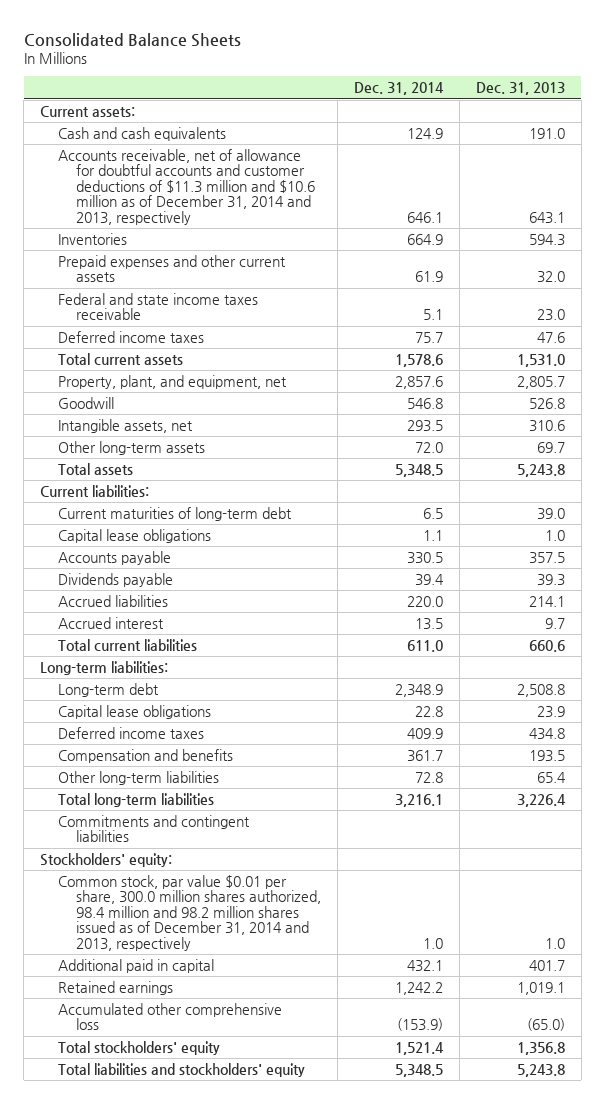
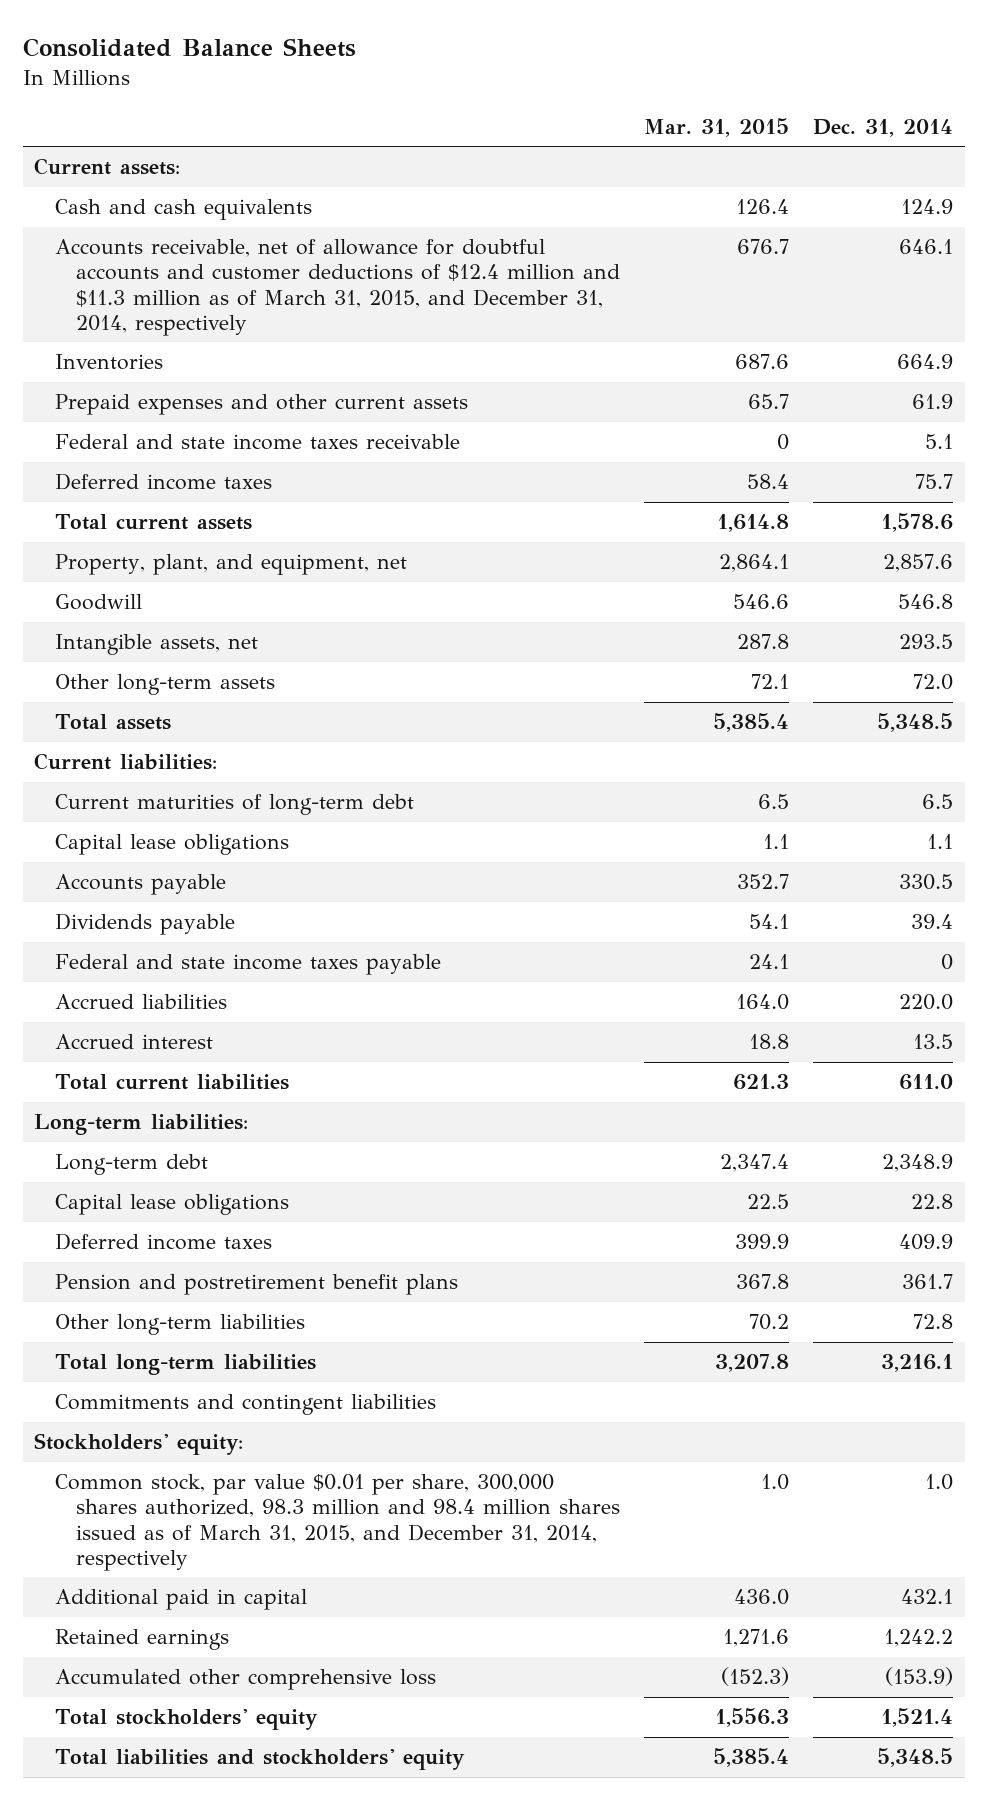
[475,82,565,96] Dec. 31, 2013 -> none
none -> [644,117,790,137] Mar. 31, 2015
[58,148,315,225] Accounts receivable, net of allowance for doubtful accounts and customer deductions of $11.3 million and $10.6 million as of December 31, 2014 and 2013, respectively -> [55,239,621,336] Accounts receivable, net of allowance for doubtful accounts and customer deductions of $12.4 million and $11.3 million as of March 31, 2015, and December 31, 2014, respectively
none -> [55,954,442,976] Federal and state income taxes payable
[58,748,234,763] Compensation and benefits -> [55,1274,459,1296] Pension and postretirement benefit plans
[58,874,321,951] Common stock, par value $0.01 per share, 300.0 million shares authorized, 98.4 million and 98.2 million shares issued as of December 31, 2014 and 2013, respectively -> [55,1474,621,1571] Common stock, par value $0.01 per share, 300,000 shares authorized, 98.3 million and 98.4 million shares issued as of March 31, 2015, and December 31, 2014, respectively

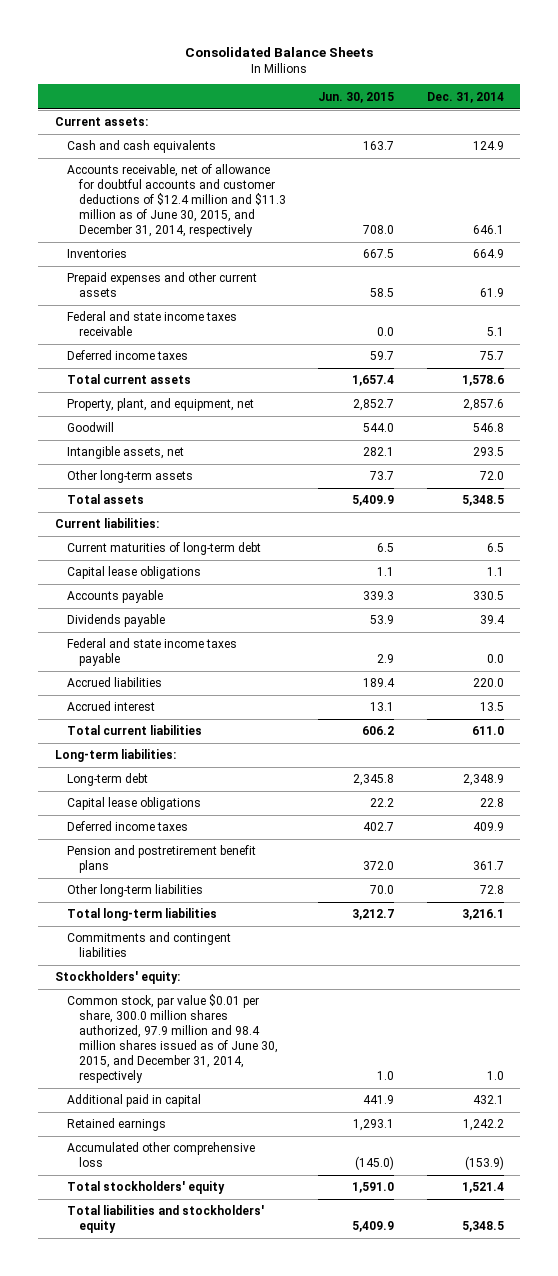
[644,117,790,137] Mar. 31, 2015 -> none
none -> [318,91,395,103] Jun. 30, 2015
[55,239,621,336] Accounts receivable, net of allowance for doubtful accounts and customer deductions of $12.4 million and $11.3 million as of March 31, 2015, and December 31, 2014, respectively -> [66,164,286,238] Accounts receivable, net of allowance for doubtful accounts and customer deductions of $12.4 million and $11.3 million as of June 30, 2015, and December 31, 2014, respectively
[941,954,954,971] 0 -> [486,654,504,664] 0.0
[55,1474,621,1571] Common stock, par value $0.01 per share, 300,000 shares authorized, 98.3 million and 98.4 million shares issued as of March 31, 2015, and December 31, 2014, respectively -> [66,994,278,1083] Common stock, par value $0.01 per share, 300.0 million shares authorized, 97.9 million and 98.4 million shares issued as of June 30, 2015, and December 31, 2014, respectively

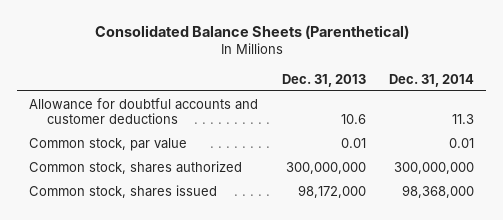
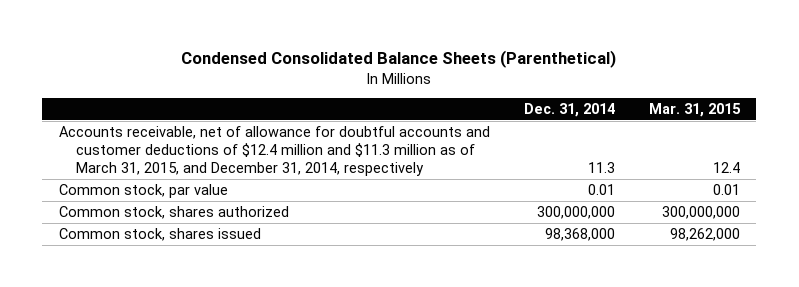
[94,25,409,40] Consolidated Balance Sheets (Parenthetical) -> [181,50,617,69] Condensed Consolidated Balance Sheets (Parenthetical)
[281,73,366,87] Dec. 31, 2013 -> none
none -> [648,103,741,118] Mar. 31, 2015
[29,97,259,124] Allowance for doubtful accounts and customer deductions -> [59,125,491,176] Accounts receivable, net of allowance for doubtful accounts and customer deductions of $12.4 million and $11.3 million as of March 31, 2015, and December 31, 2014, respectively

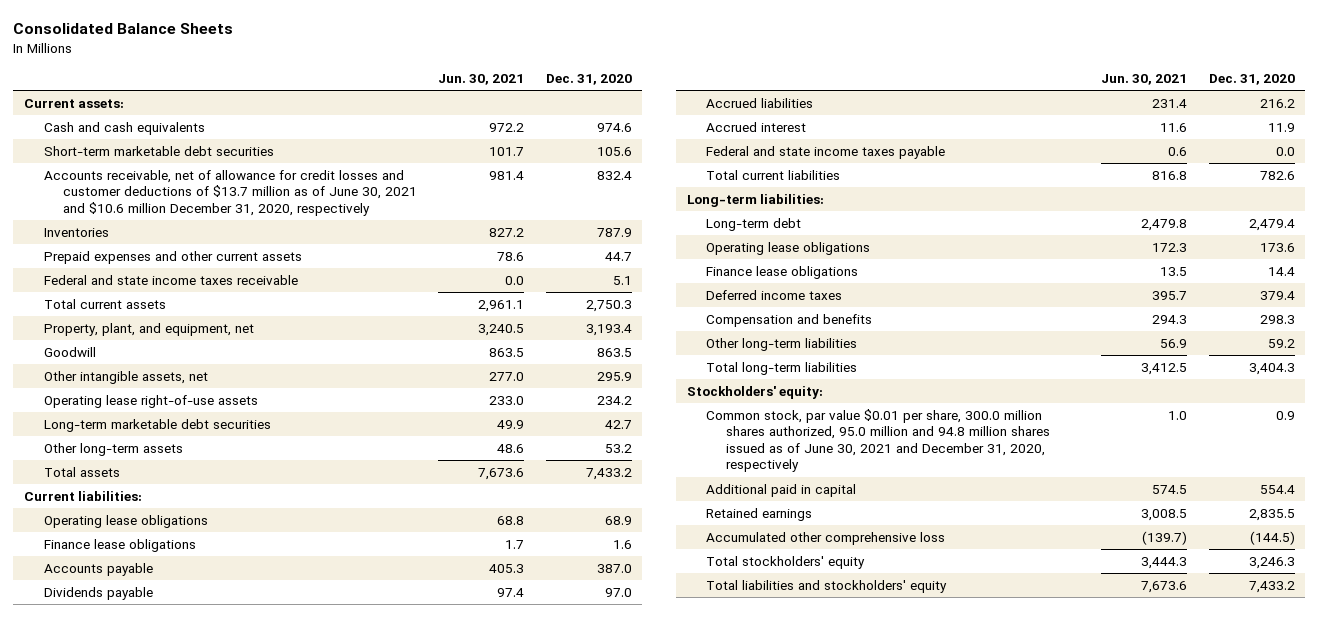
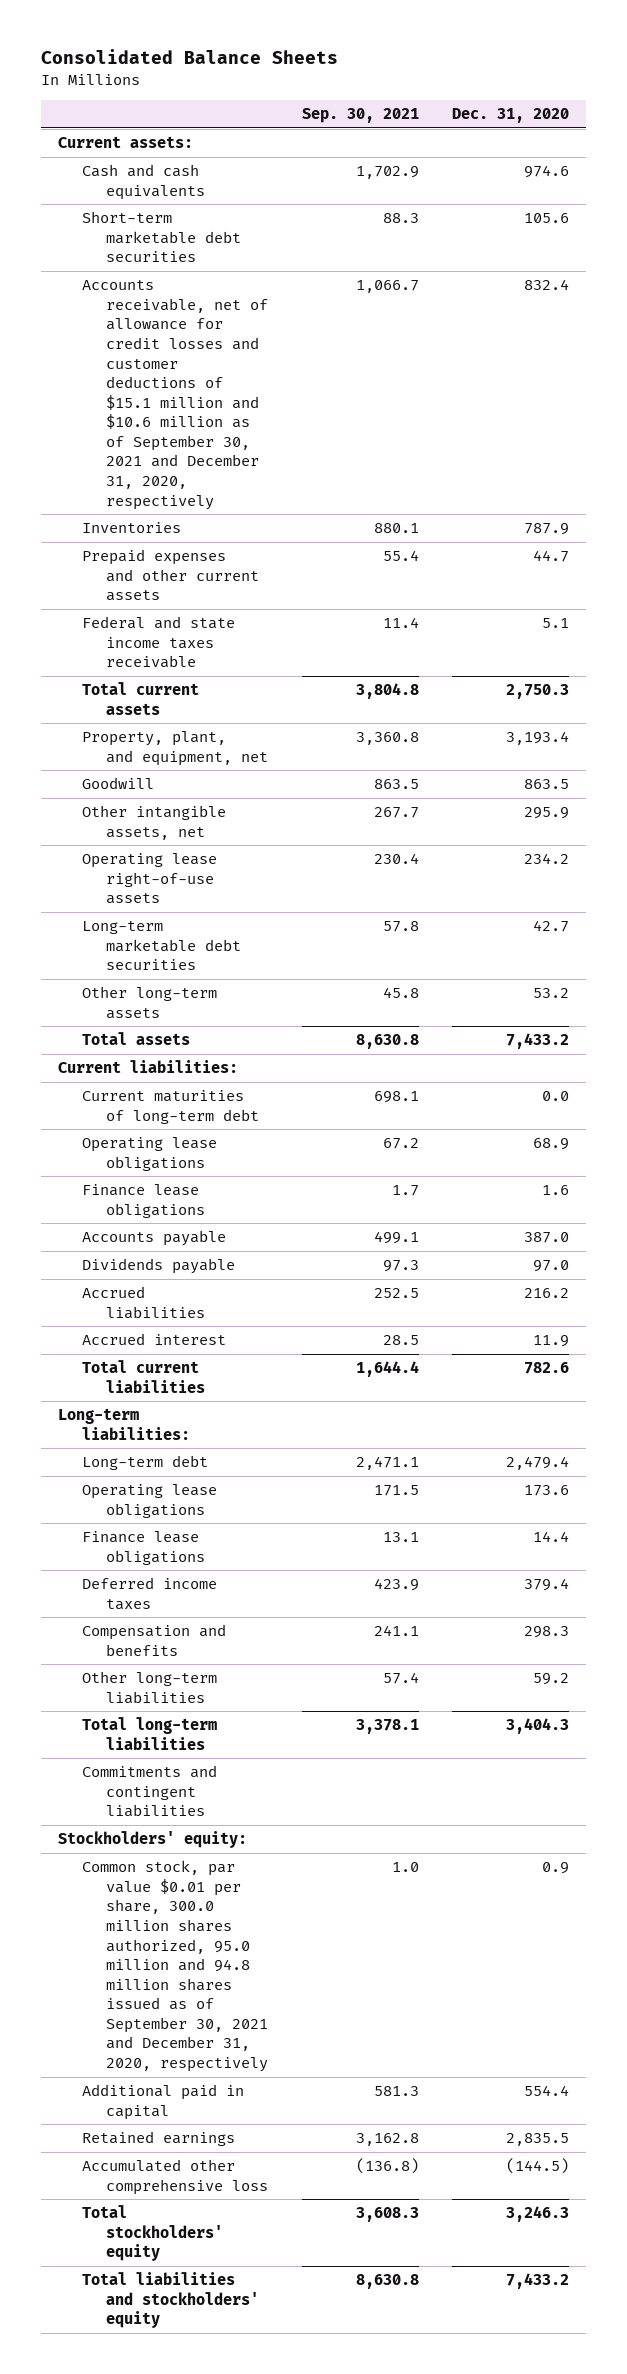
[438,74,525,86] Jun. 30, 2021 -> none
none -> [301,108,419,124] Sep. 30, 2021
[43,169,418,216] Accounts receivable, net of allowance for credit losses and customer deductions of $13.7 million as of June 30, 2021 and $10.6 million December 31, 2020, respectively -> [81,280,268,510] Accounts receivable, net of allowance for credit losses and customer deductions of $15.1 million and $10.6 million as of September 30, 2021 and December 31, 2020, respectively
none -> [81,1090,259,1124] Current maturities of long-term debt
[706,145,946,159] Federal and state income taxes payable -> none
none -> [81,1765,217,1818] Commitments and contingent liabilities
[706,408,1050,473] Common stock, par value $0.01 per share, 300.0 million shares authorized, 95.0 million and 94.8 million shares issued as of June 30, 2021 and December 31, 2020, respectively -> [81,1860,268,2072] Common stock, par value $0.01 per share, 300.0 million shares authorized, 95.0 million and 94.8 million shares issued as of September 30, 2021 and December 31, 2020, respectively

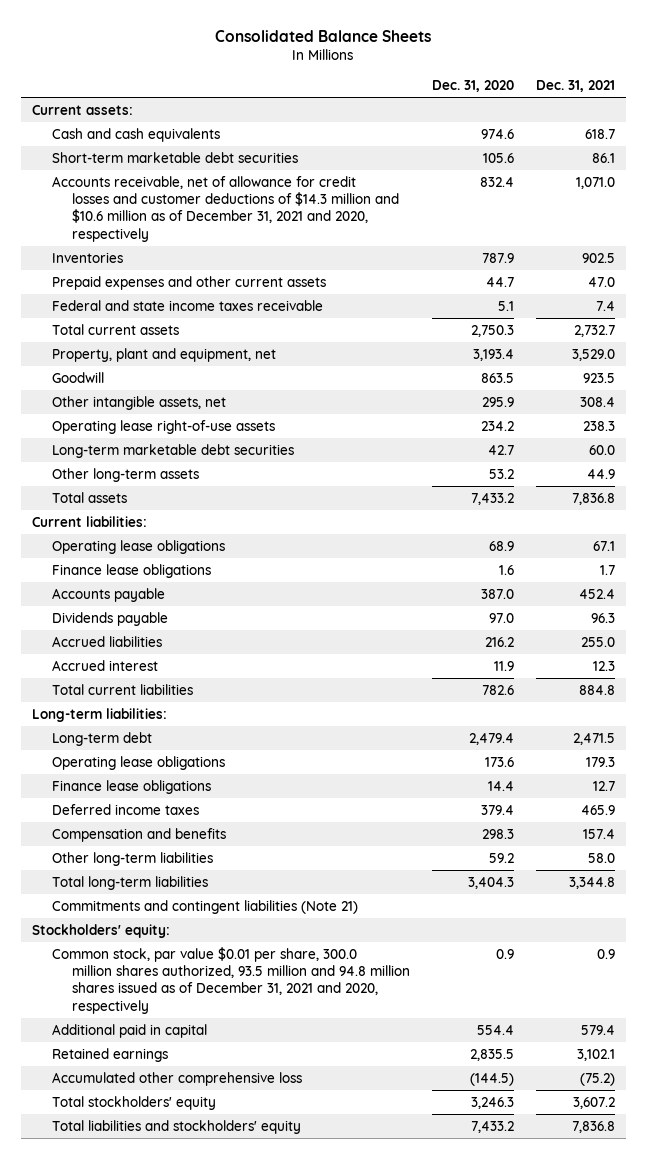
[301,108,419,124] Sep. 30, 2021 -> none
none -> [535,80,615,93] Dec. 31, 2021
[81,280,268,510] Accounts receivable, net of allowance for credit losses and customer deductions of $15.1 million and $10.6 million as of September 30, 2021 and December 31, 2020, respectively -> [51,175,399,242] Accounts receivable, net of allowance for credit losses and customer deductions of $14.3 million and $10.6 million as of December 31, 2021 and 2020, respectively
[81,731,268,766] Property, plant, and equipment, net -> [51,347,276,362] Property, plant and equipment, net
[81,1090,259,1124] Current maturities of long-term debt -> none
[81,1765,217,1818] Commitments and contingent liabilities -> [51,899,358,914] Commitments and contingent liabilities (Note 21)
[81,1860,268,2072] Common stock, par value $0.01 per share, 300.0 million shares authorized, 95.0 million and 94.8 million shares issued as of September 30, 2021 and December 31, 2020, respectively -> [51,946,410,1014] Common stock, par value $0.01 per share, 300.0 million shares authorized, 93.5 million and 94.8 million shares issued as of December 31, 2021 and 2020, respectively

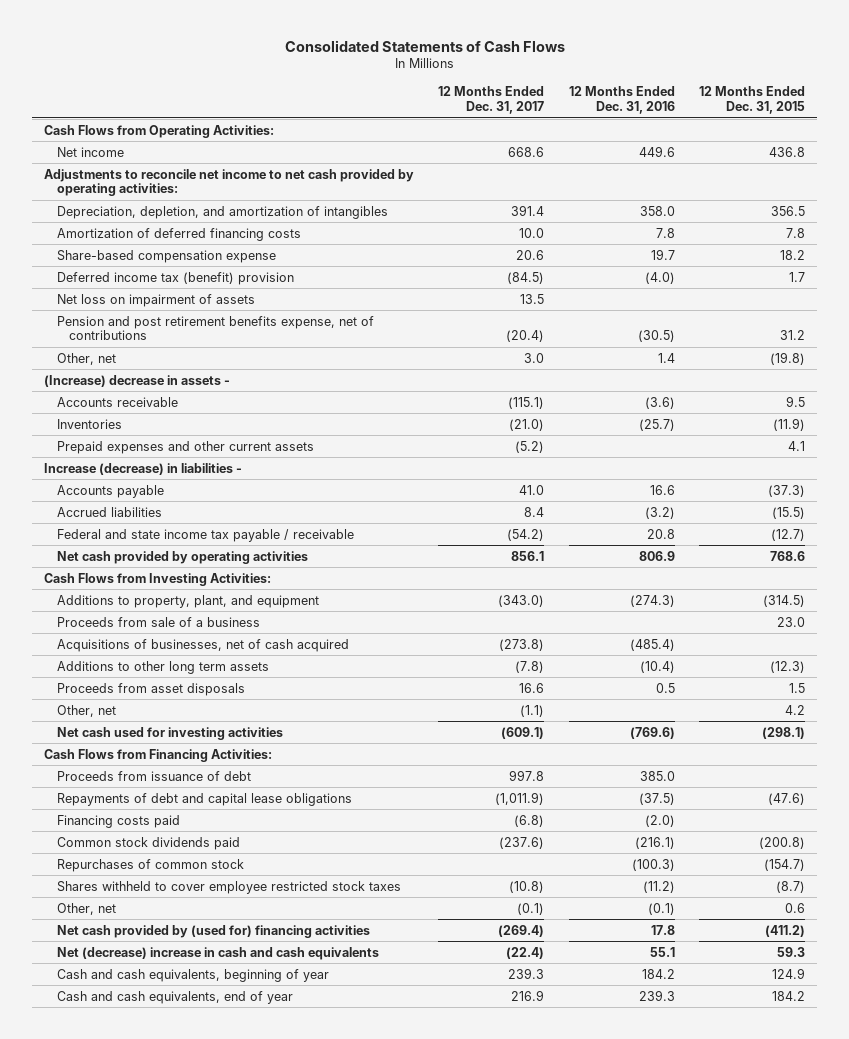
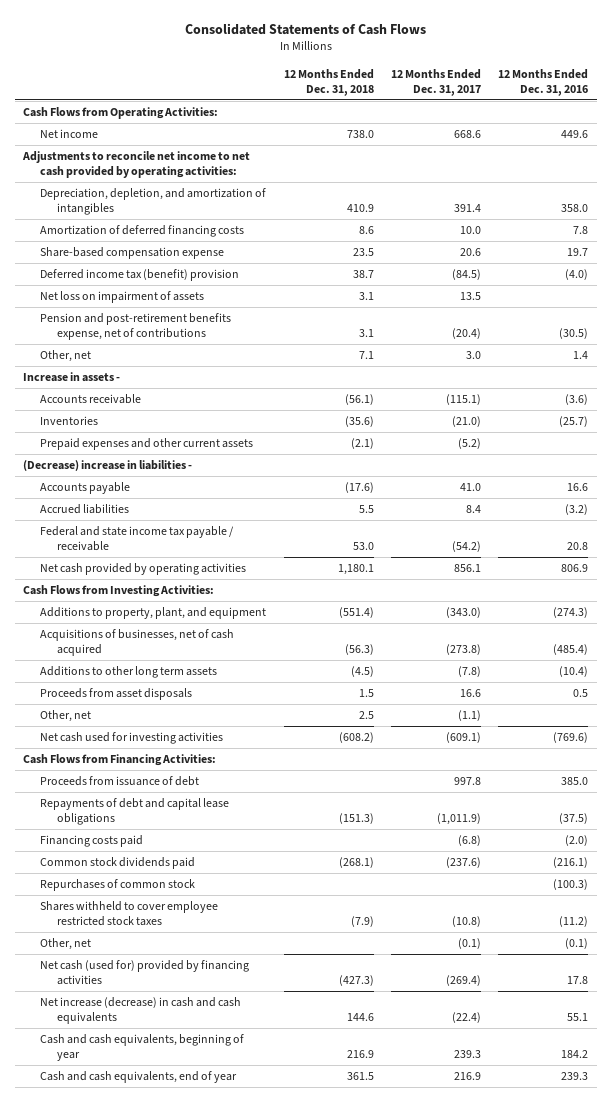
[698,86,805,115] 12 Months Ended Dec. 31, 2015 -> none
none -> [283,68,374,96] 12 Months Ended Dec. 31, 2018
[56,315,374,341] Pension and post retirement benefits expense, net of contributions -> [40,313,232,341] Pension and post-retirement benefits expense, net of contributions
[44,374,231,387] (Increase) decrease in assets - -> [23,372,121,383] Increase in assets -
[44,462,243,475] Increase (decrease) in liabilities - -> [23,460,193,472] (Decrease) increase in liabilities -
[56,616,260,627] Proceeds from sale of a business -> none
[56,924,370,938] Net cash provided by (used for) financing activities -> [40,960,250,986] Net cash (used for) provided by financing activities
[56,946,379,960] Net (decrease) increase in cash and cash equivalents -> [40,997,242,1025] Net increase (decrease) in cash and cash equivalents

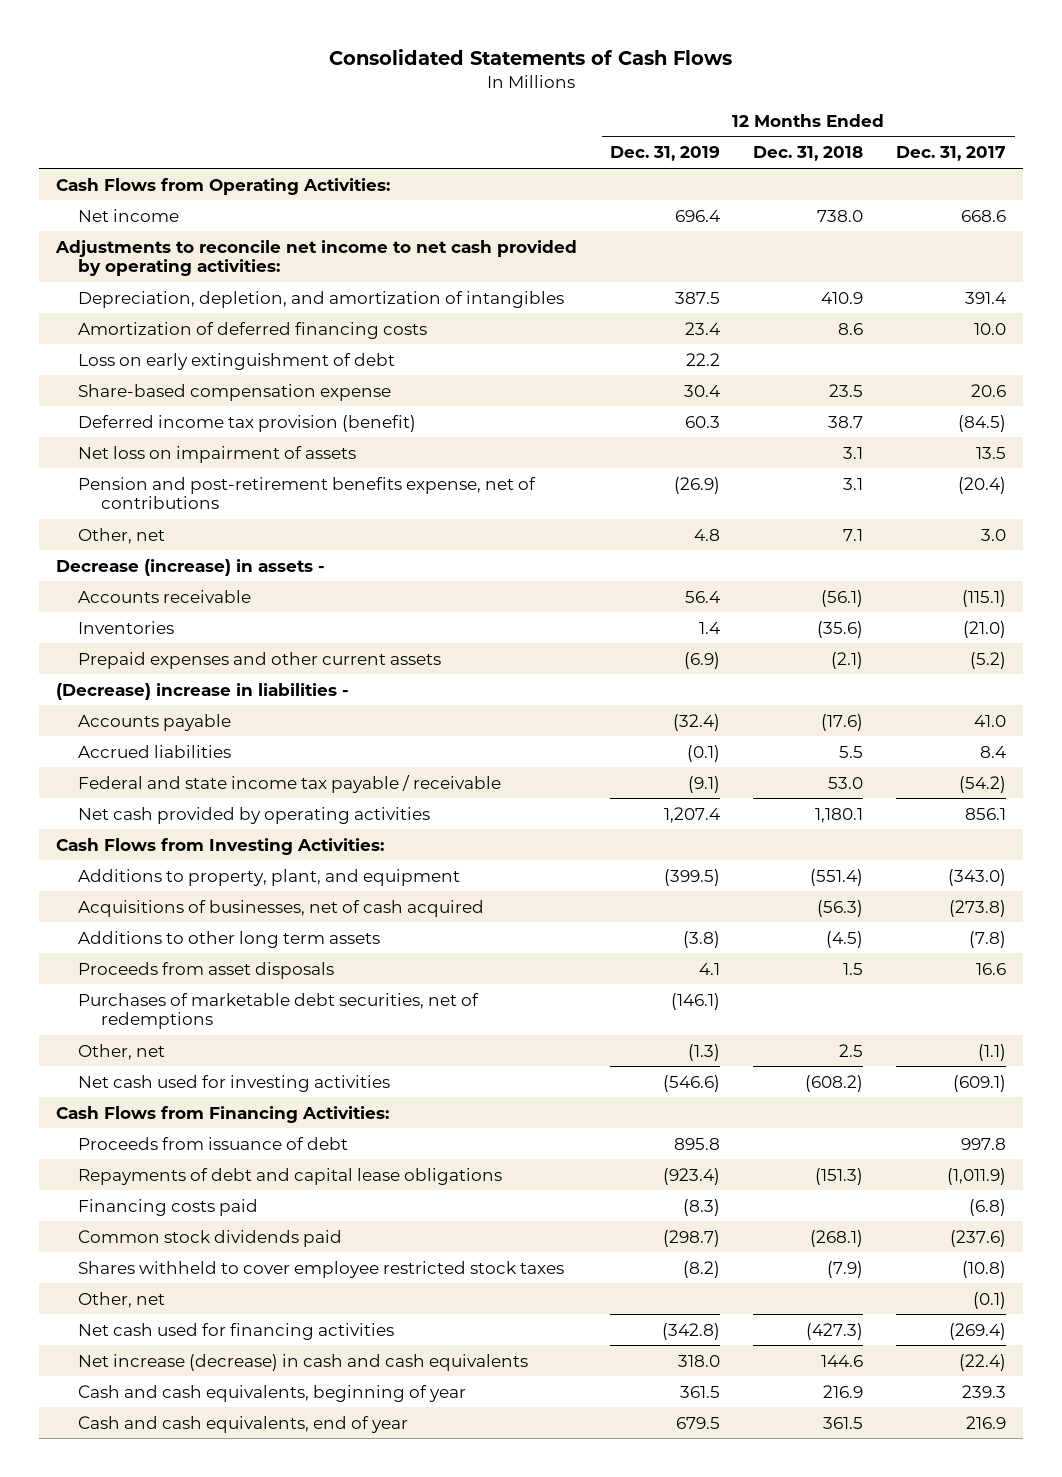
[498,68,589,96] 12 Months Ended Dec. 31, 2016 -> none
none -> [609,146,720,162] Dec. 31, 2019
none -> [78,352,396,370] Loss on early extinguishment of debt
[40,269,240,282] Deferred income tax (benefit) provision -> [78,414,417,432] Deferred income tax provision (benefit)
[23,372,121,383] Increase in assets - -> [55,558,325,576] Decrease (increase) in assets -
none -> [78,992,480,1030] Purchases of marketable debt securities, net of redemptions
[40,879,196,892] Repurchases of common stock -> none
[40,960,250,986] Net cash (used for) provided by financing activities -> [78,1322,395,1340] Net cash used for financing activities

